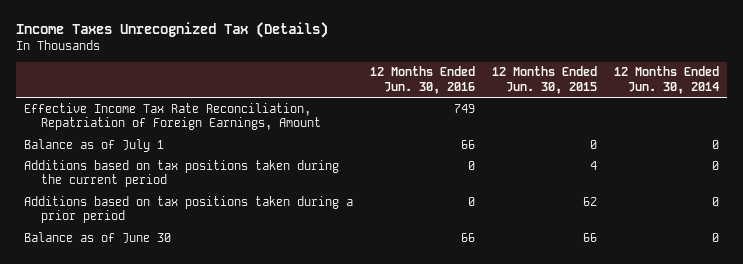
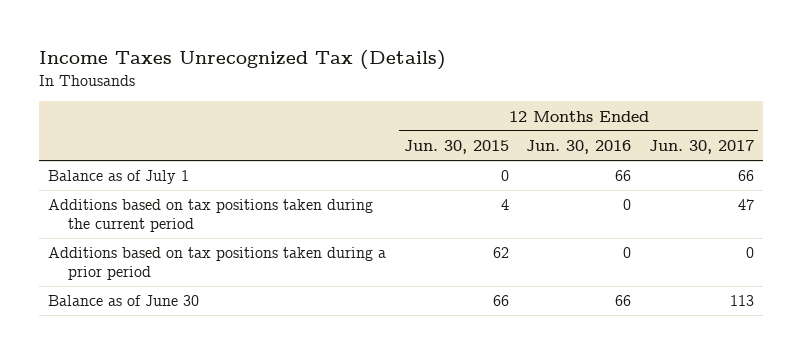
[613,66,719,95] 12 Months Ended Jun. 30, 2014 -> none
none -> [649,140,755,155] Jun. 30, 2017
[24,102,322,131] Effective Income Tax Rate Reconciliation, Repatriation of Foreign Earnings, Amount -> none

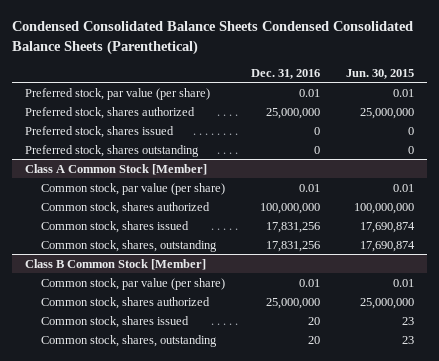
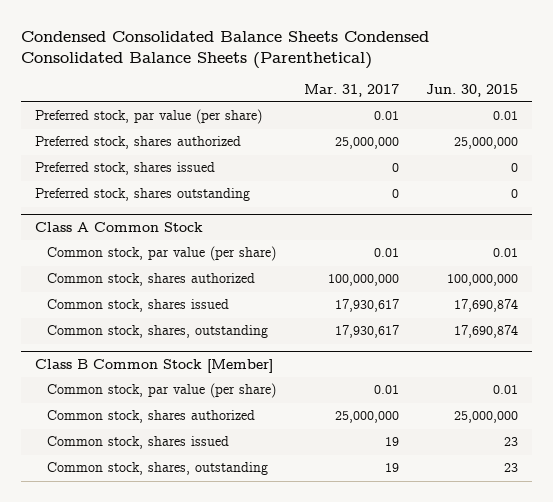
[250,68,320,79] Dec. 31, 2016 -> none
none -> [303,83,399,97] Mar. 31, 2017
[25,163,208,175] Class A Common Stock [Member] -> [34,222,203,233] Class A Common Stock

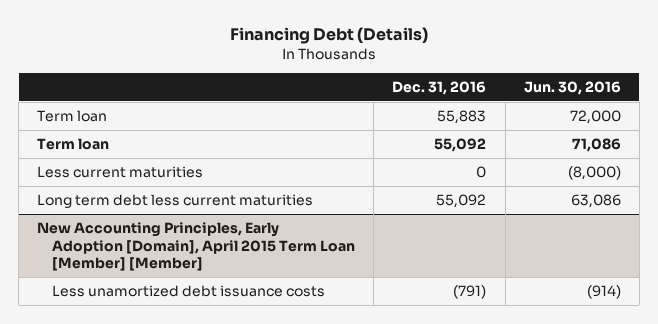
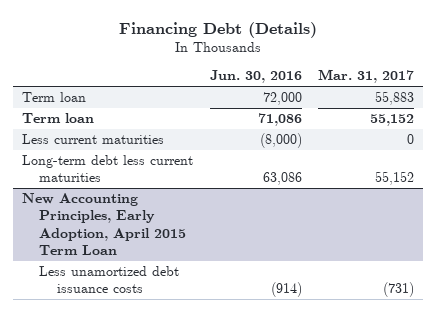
[392,80,487,95] Dec. 31, 2016 -> none
none -> [318,69,415,84] Mar. 31, 2017
[37,194,314,209] Long term debt less current maturities -> [21,155,193,183] Long-term debt less current maturities
[37,222,356,272] New Accounting Principles, Early Adoption [Domain], April 2015 Term Loan [Member] [Member] -> [21,193,187,256] New Accounting Principles, Early Adoption, April 2015 Term Loan

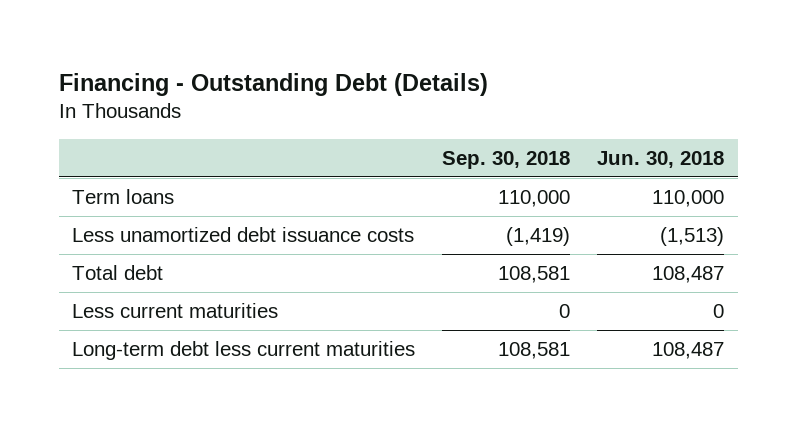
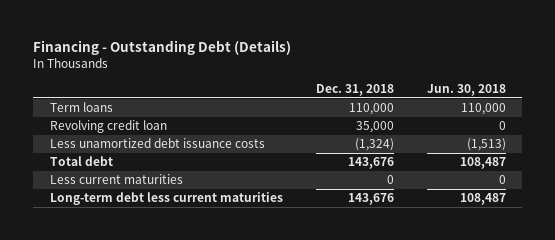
[442,150,571,169] Sep. 30, 2018 -> none
none -> [315,83,394,96] Dec. 31, 2018
none -> [49,120,167,134] Revolving credit loan

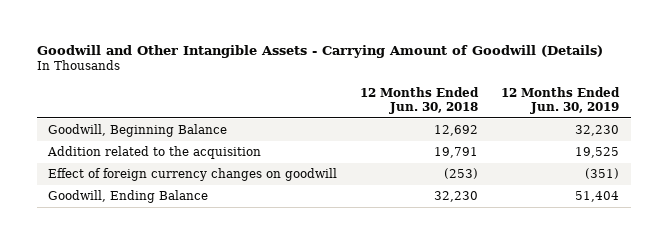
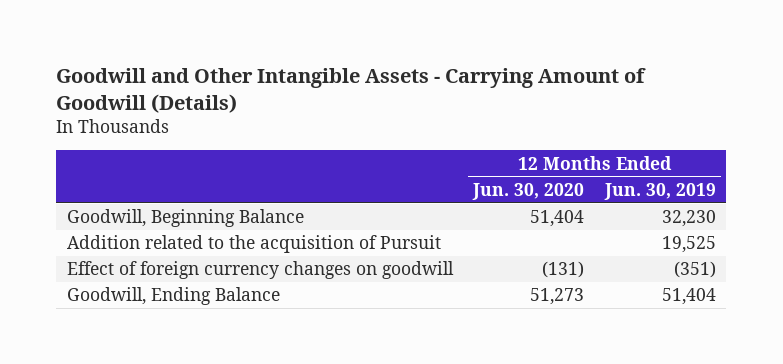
[360,86,480,114] 12 Months Ended Jun. 30, 2018 -> none
none -> [472,183,585,201] Jun. 30, 2020
[47,146,262,160] Addition related to the acquisition -> [66,235,441,254] Addition related to the acquisition of Pursuit

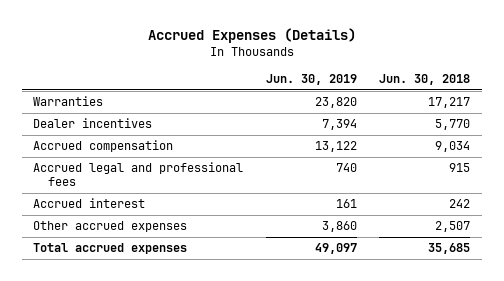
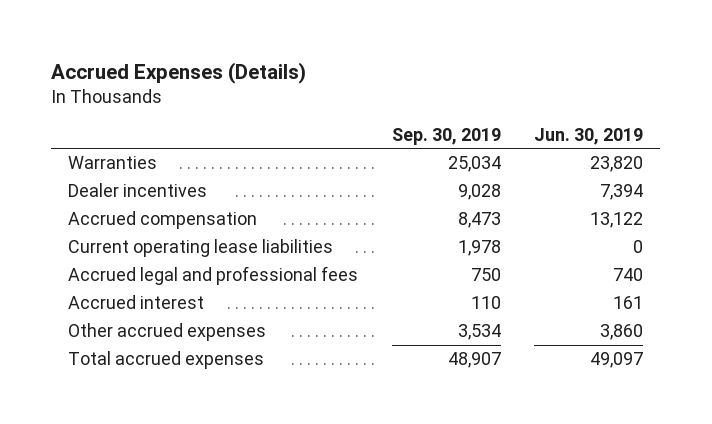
[379,73,471,85] Jun. 30, 2018 -> none
none -> [391,128,501,146] Sep. 30, 2019
none -> [68,239,334,258] Current operating lease liabilities

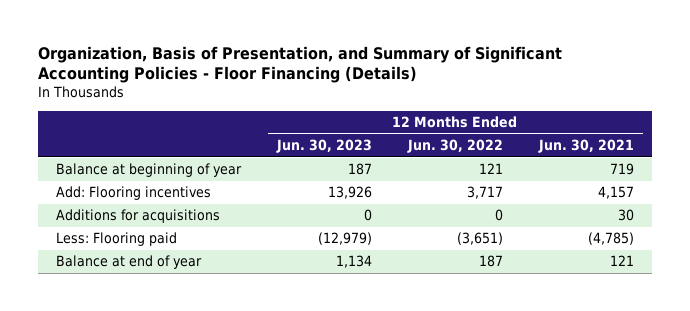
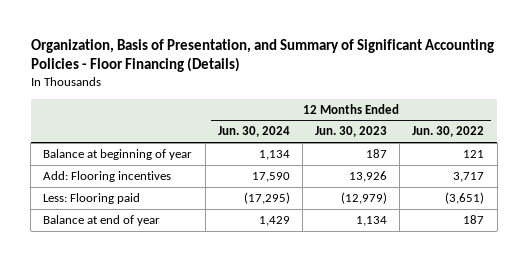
[537,139,634,154] Jun. 30, 2021 -> none
none -> [217,126,290,138] Jun. 30, 2024
[56,209,221,224] Additions for acquisitions -> none

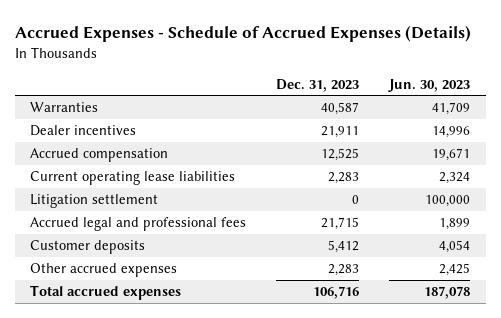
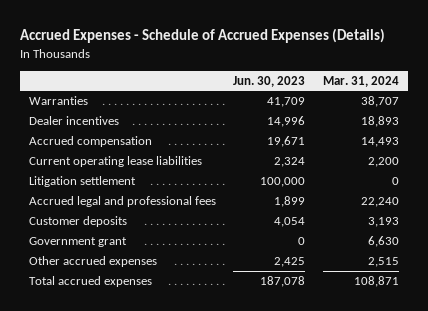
[276,78,360,92] Dec. 31, 2023 -> none
none -> [323,75,400,87] Mar. 31, 2024
none -> [28,237,127,248] Government grant

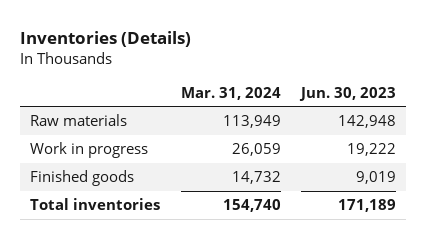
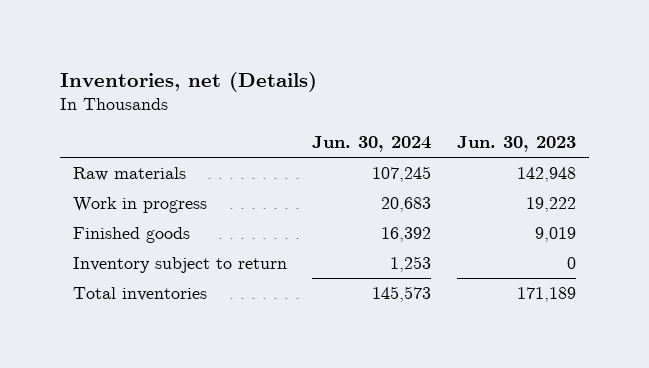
[20,30,192,47] Inventories (Details) -> [60,71,318,92] Inventories, net (Details)
[180,86,281,100] Mar. 31, 2024 -> none
none -> [312,136,432,153] Jun. 30, 2024
none -> [72,256,287,273] Inventory subject to return

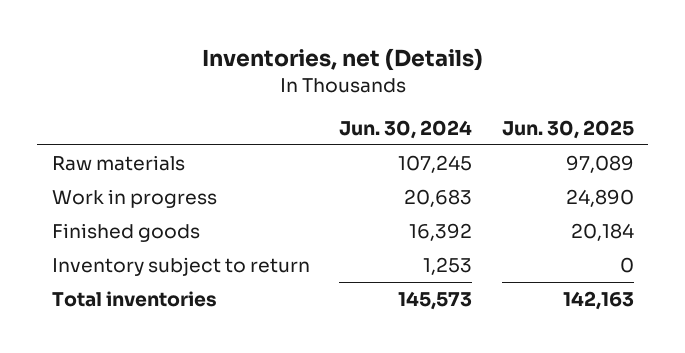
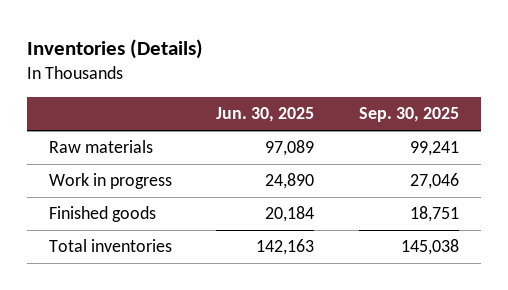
[201,48,483,72] Inventories, net (Details) -> [27,39,204,60] Inventories (Details)
[339,119,473,139] Jun. 30, 2024 -> none
none -> [358,107,459,123] Sep. 30, 2025
[51,256,310,276] Inventory subject to return -> none

